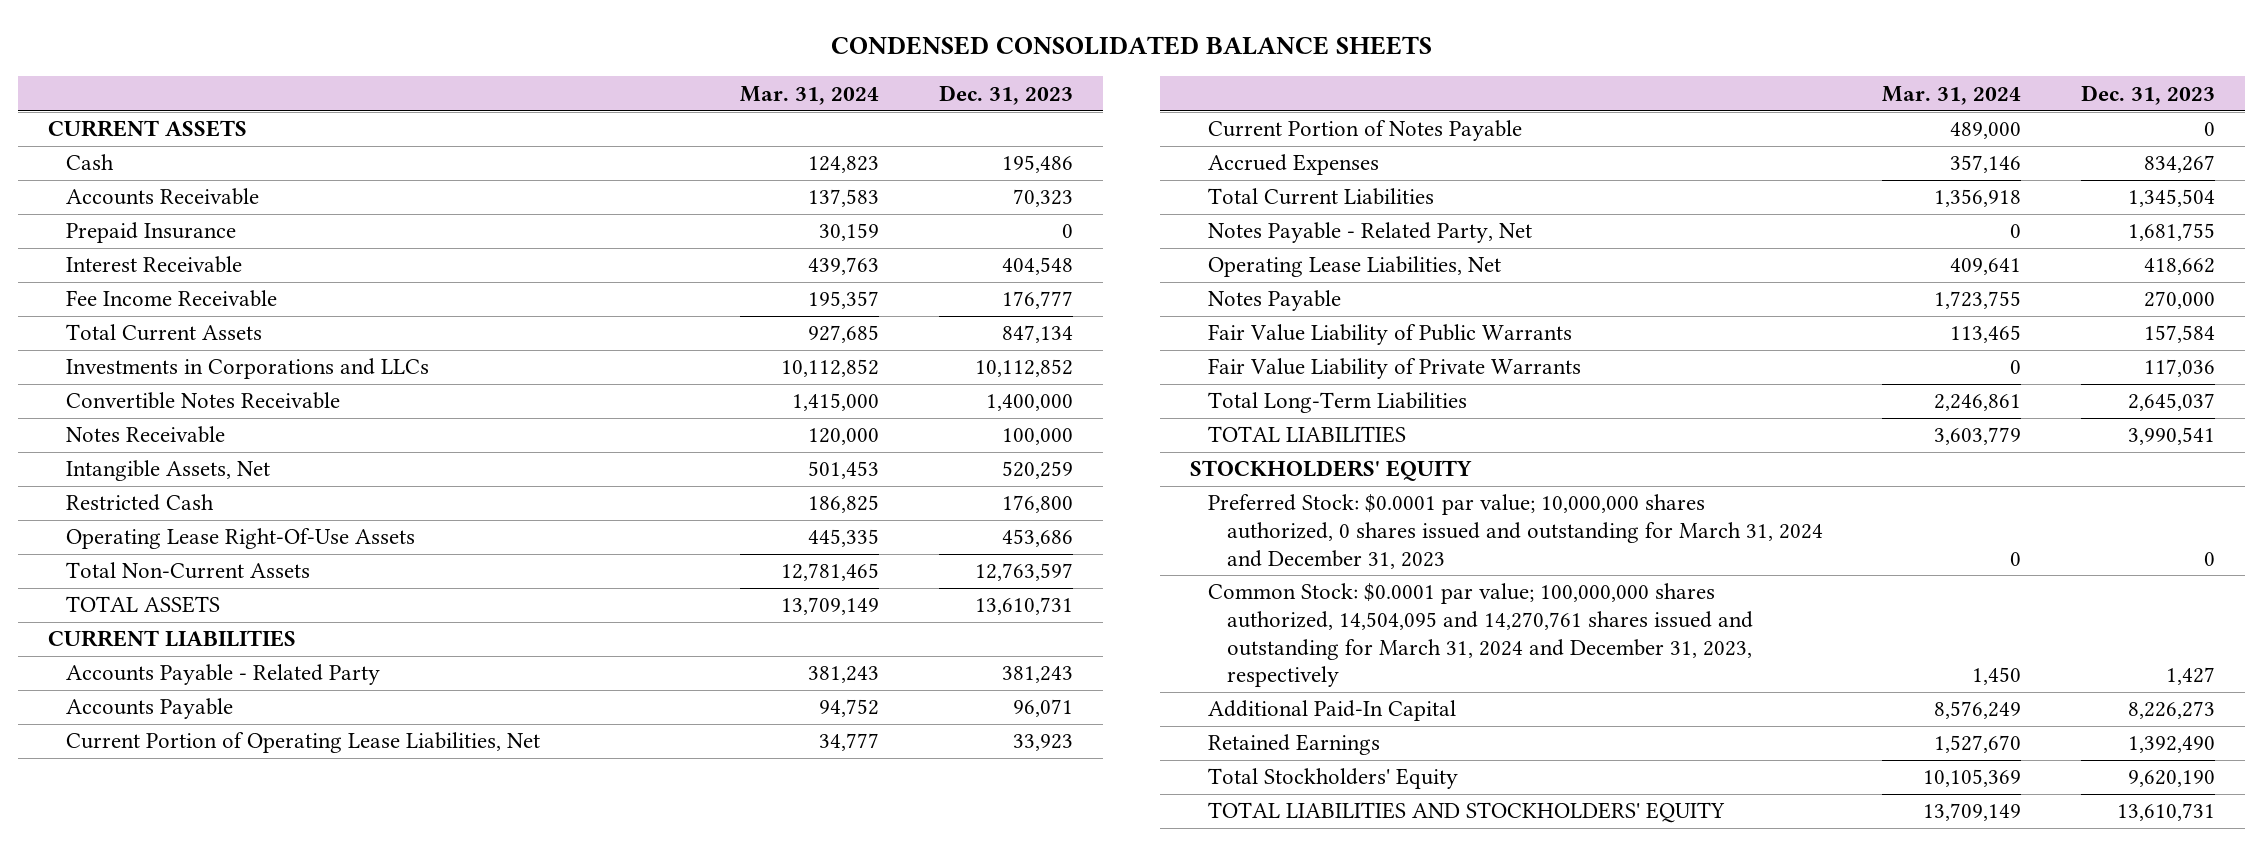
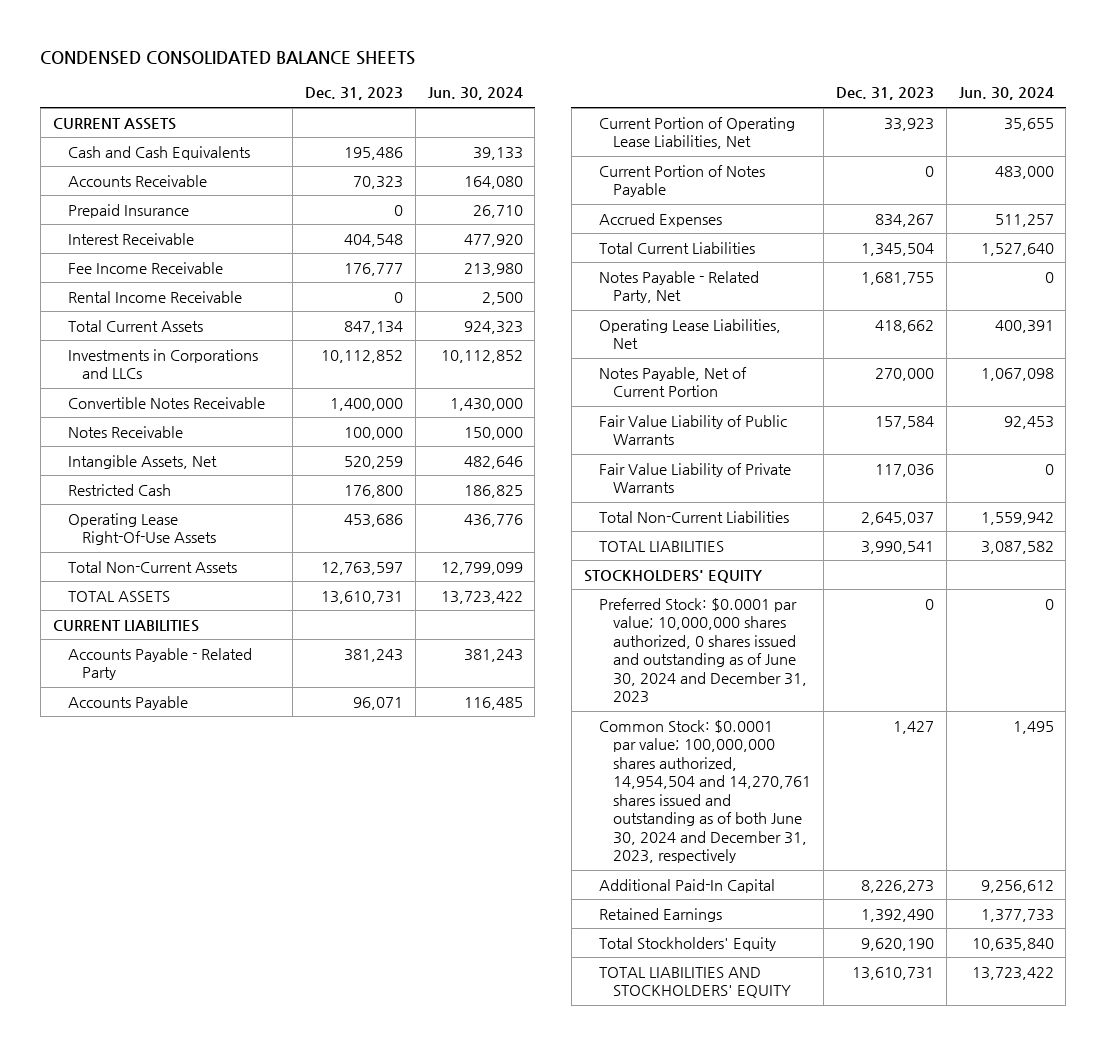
[740,85,880,105] Mar. 31, 2024 -> none
none -> [427,87,523,101] Jun. 30, 2024
[66,154,115,171] Cash -> [67,145,250,160] Cash and Cash Equivalents
none -> [67,290,242,303] Rental Income Receivable
[1208,290,1342,312] Notes Payable -> [598,366,747,398] Notes Payable, Net of Current Portion
[1208,392,1468,414] Total Long-Term Liabilities -> [598,510,789,523] Total Non-Current Liabilities
[1208,494,1823,569] Preferred Stock: $0.0001 par value; 10,000,000 shares authorized, 0 shares issued and outstanding for March 31, 2024 and December 31, 2023 -> [598,597,808,704] Preferred Stock: $0.0001 par value; 10,000,000 shares authorized, 0 shares issued and outstanding as of June 30, 2024 and December 31, 2023
[1208,583,1753,688] Common Stock: $0.0001 par value; 100,000,000 shares authorized, 14,504,095 and 14,270,761 shares issued and outstanding for March 31, 2024 and December 31, 2023, respectively -> [598,719,812,864] Common Stock: $0.0001 par value; 100,000,000 shares authorized, 14,954,504 and 14,270,761 shares issued and outstanding as of both June 30, 2024 and December 31, 2023, respectively

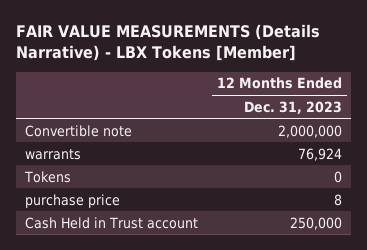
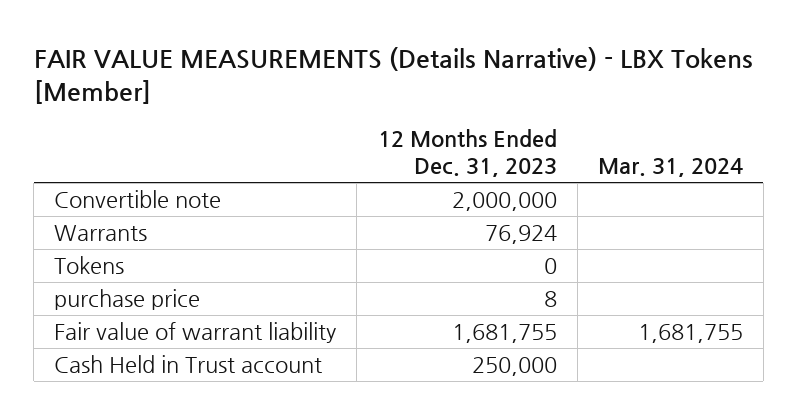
none -> [597,157,743,177] Mar. 31, 2024
[25,148,82,160] warrants -> [54,225,148,242] Warrants
none -> [54,322,337,344] Fair value of warrant liability

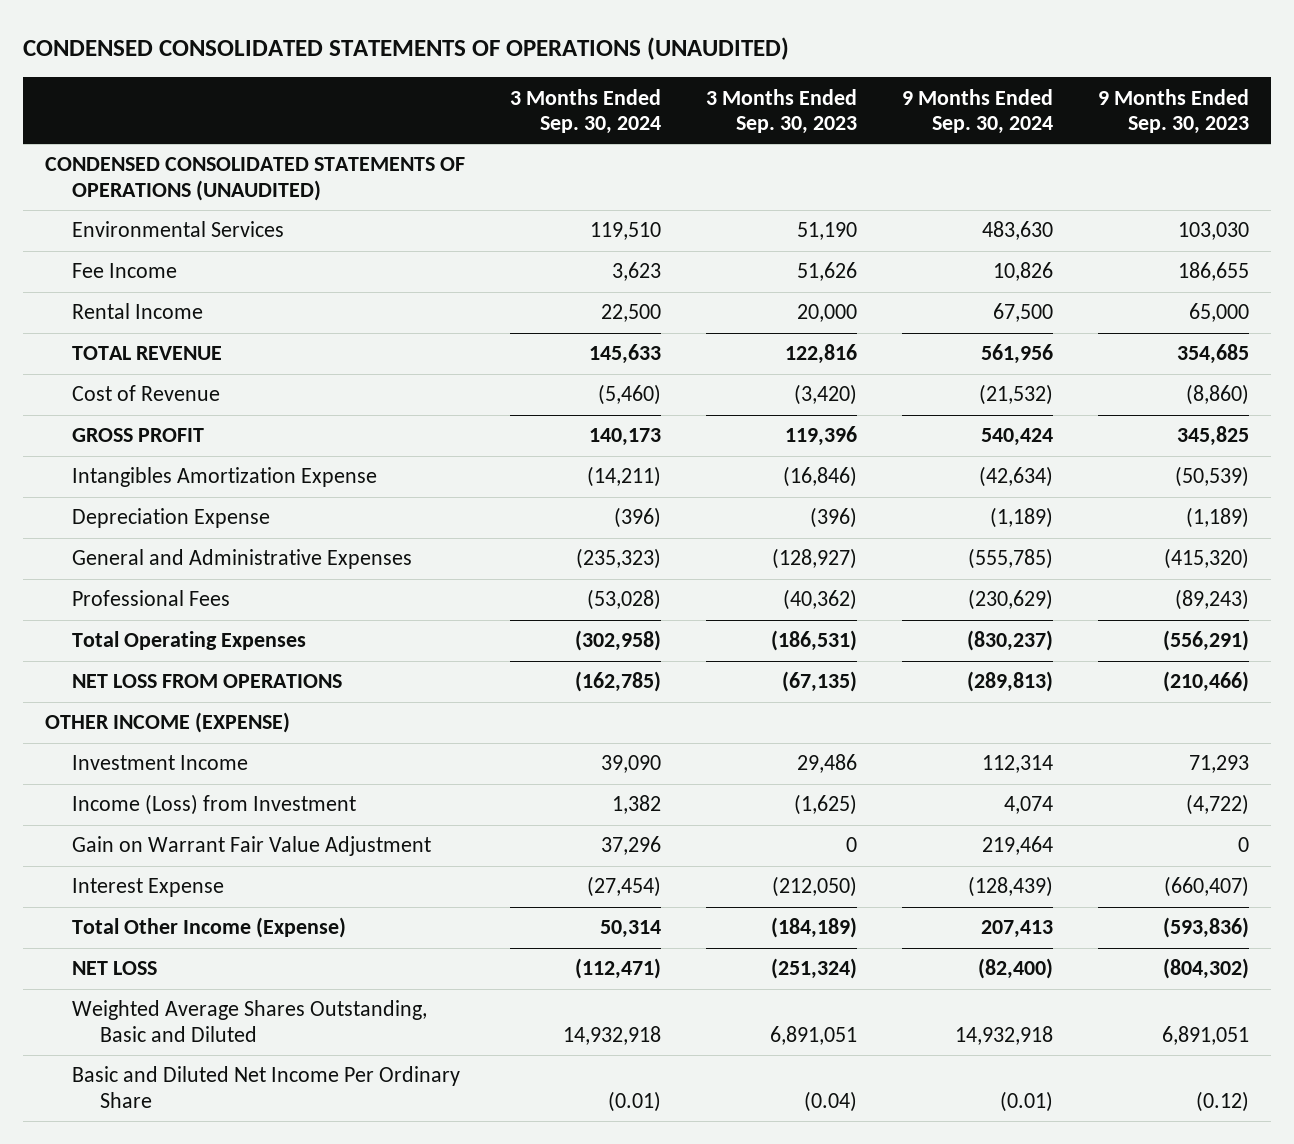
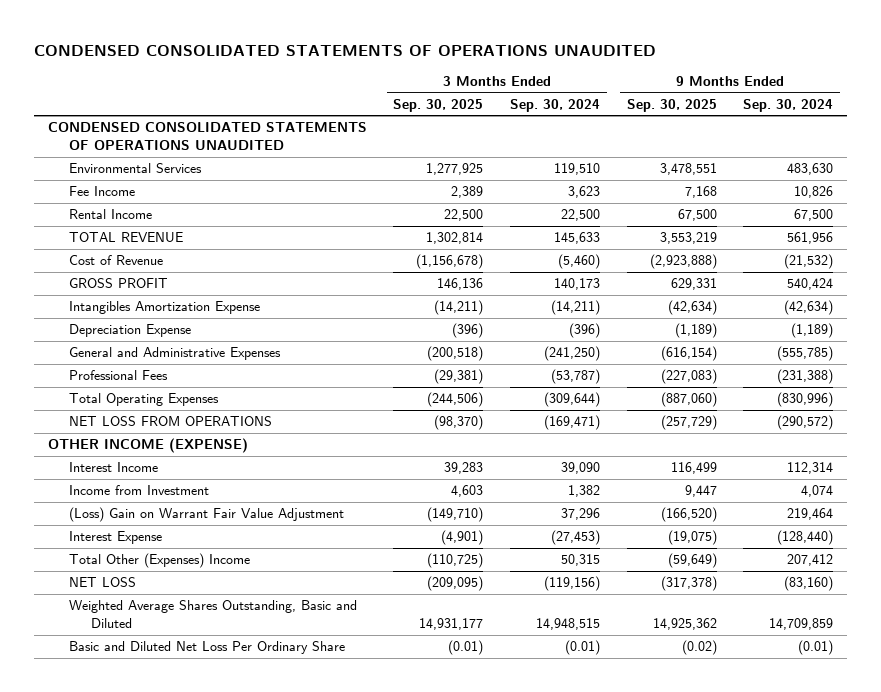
[22,36,789,60] CONDENSED CONSOLIDATED STATEMENTS OF OPERATIONS (UNAUDITED) -> [34,44,657,56] CONDENSED CONSOLIDATED STATEMENTS OF OPERATIONS UNAUDITED
[705,88,857,134] 3 Months Ended Sep. 30, 2023 -> none
[1097,88,1249,134] 9 Months Ended Sep. 30, 2023 -> none
none -> [393,98,484,112] Sep. 30, 2025
none -> [626,98,717,112] Sep. 30, 2025
[45,157,466,201] CONDENSED CONSOLIDATED STATEMENTS OF OPERATIONS (UNAUDITED) -> [47,122,367,150] CONDENSED CONSOLIDATED STATEMENTS OF OPERATIONS UNAUDITED
[575,548,661,570] (235,323) -> [544,346,601,362] (241,250)
[586,589,661,611] (53,028) -> [551,369,601,385] (53,787)
[967,589,1053,611] (230,629) -> [777,369,834,385] (231,388)
[574,630,661,652] (302,958) -> [544,392,601,408] (309,644)
[966,630,1053,652] (830,237) -> [777,392,834,408] (830,996)
[574,671,661,693] (162,785) -> [544,415,601,431] (169,471)
[966,671,1053,693] (289,813) -> [777,415,834,431] (290,572)
[72,755,249,771] Investment Income -> [69,462,159,473] Interest Income
[72,794,357,816] Income (Loss) from Investment -> [69,485,210,496] Income from Investment
[72,836,432,857] Gain on Warrant Fair Value Adjustment -> [69,507,345,523] (Loss) Gain on Warrant Fair Value Adjustment
[586,876,661,898] (27,454) -> [551,530,601,546] (27,453)
[967,876,1053,898] (128,439) -> [777,530,834,546] (128,440)
[72,917,347,939] Total Other Income (Expense) -> [69,553,251,569] Total Other (Expenses) Income
[599,920,661,939] 50,314 -> [561,554,601,567] 50,315
[980,920,1053,939] 207,413 -> [787,554,834,567] 207,412
[574,958,661,980] (112,471) -> [544,576,601,592] (119,156)
[977,958,1053,980] (82,400) -> [784,576,834,592] (83,160)
[562,1025,661,1045] 14,932,918 -> [536,617,601,630] 14,948,515
[954,1025,1053,1045] 14,932,918 -> [769,617,834,630] 14,709,859
[72,1066,461,1108] Basic and Diluted Net Income Per Ordinary Share -> [69,641,346,655] Basic and Diluted Net Loss Per Ordinary Share

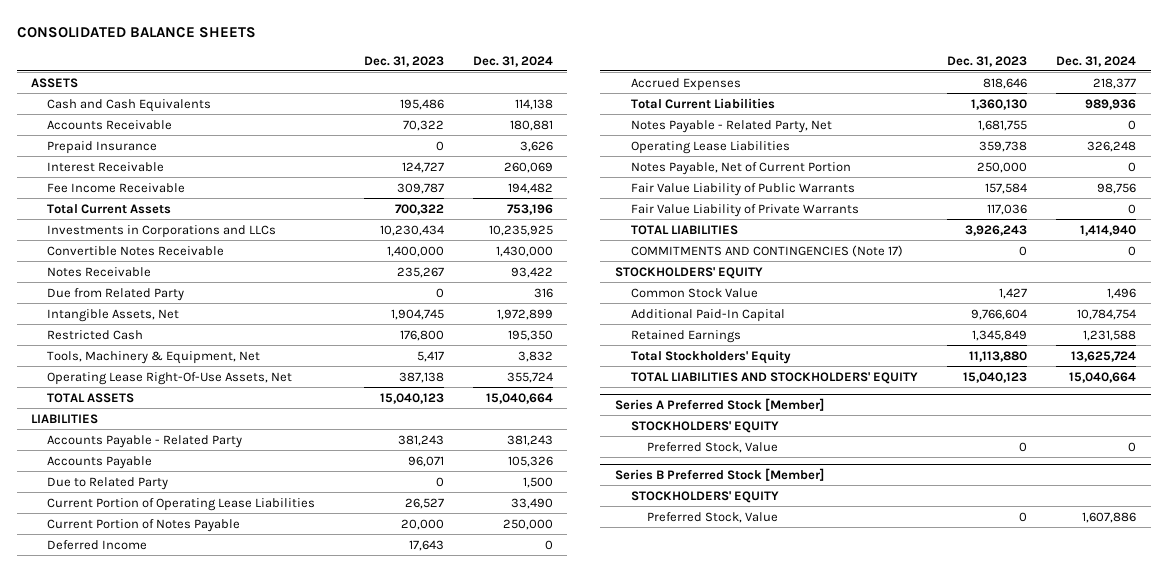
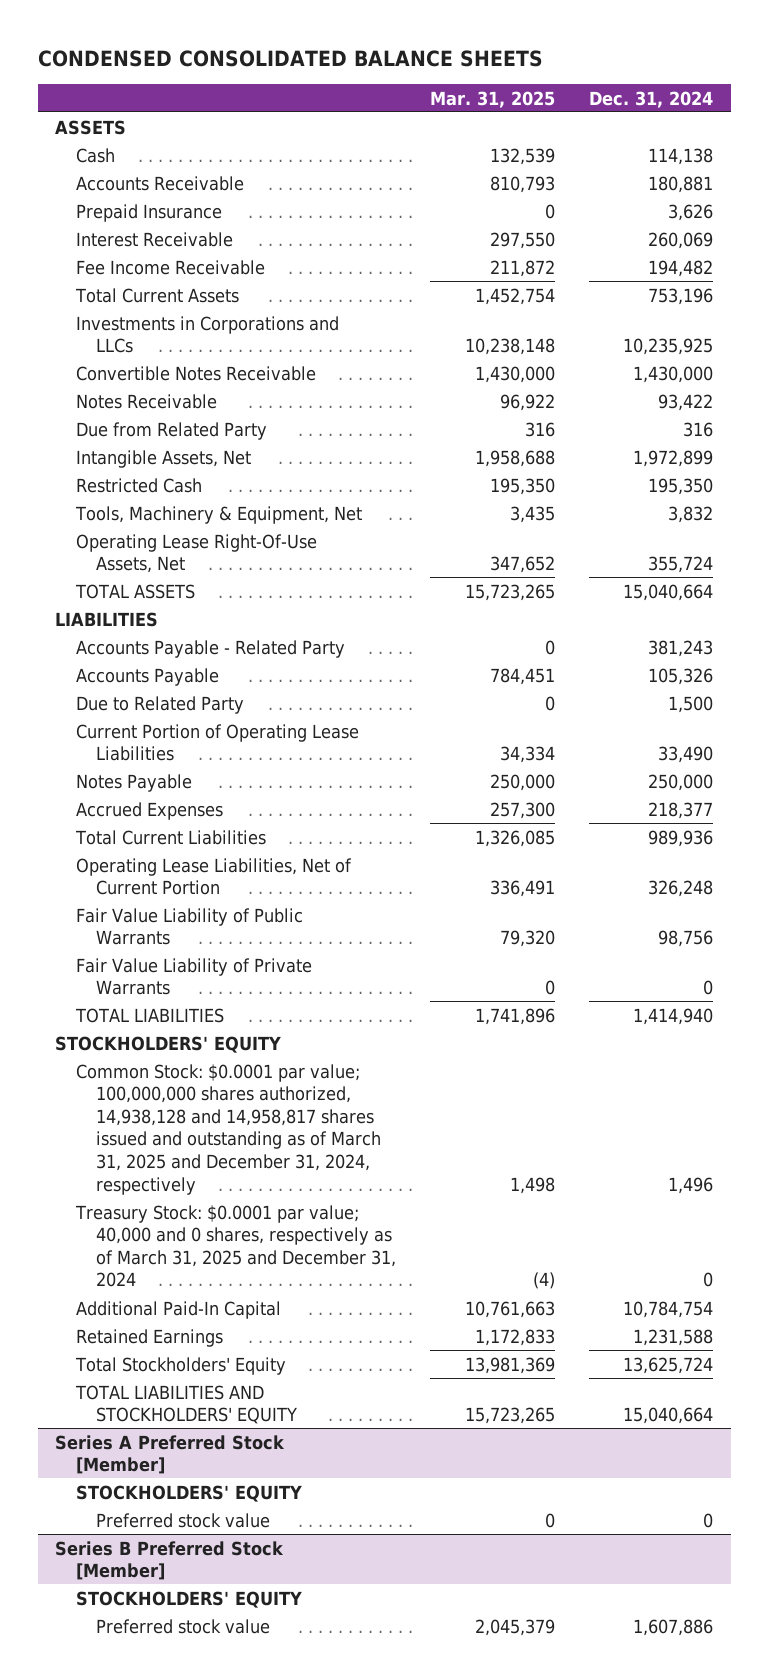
[16,26,256,38] CONSOLIDATED BALANCE SHEETS -> [37,50,543,68] CONDENSED CONSOLIDATED BALANCE SHEETS
[363,55,444,67] Dec. 31, 2023 -> none
none -> [430,90,556,108] Mar. 31, 2025
[47,98,212,112] Cash and Cash Equivalents -> [75,147,115,163] Cash
[47,539,148,550] Deferred Income -> none
[47,518,241,532] Current Portion of Notes Payable -> [75,773,192,792] Notes Payable
[630,119,832,133] Notes Payable - Related Party, Net -> none
[630,161,851,175] Notes Payable, Net of Current Portion -> none
[630,140,790,154] Operating Lease Liabilities -> [75,857,352,896] Operating Lease Liabilities, Net of Current Portion
[630,244,903,257] COMMITMENTS AND CONTINGENCIES (Note 17) -> none
[630,287,758,298] Common Stock Value -> [75,1063,382,1195] Common Stock: $0.0001 par value; 100,000,000 shares authorized, 14,938,128 and 14,958,817 shares issued and outstanding as of March 31, 2025 and December 31, 2024, respectively
none -> [74,1204,397,1288] Treasury Stock: $0.0001 par value; 40,000 and 0 shares, respectively as of March 31, 2025 and December 31, 2024
[647,441,779,453] Preferred Stock, Value -> [96,1512,271,1528] Preferred stock value
[647,511,779,523] Preferred Stock, Value -> [96,1618,271,1634] Preferred stock value

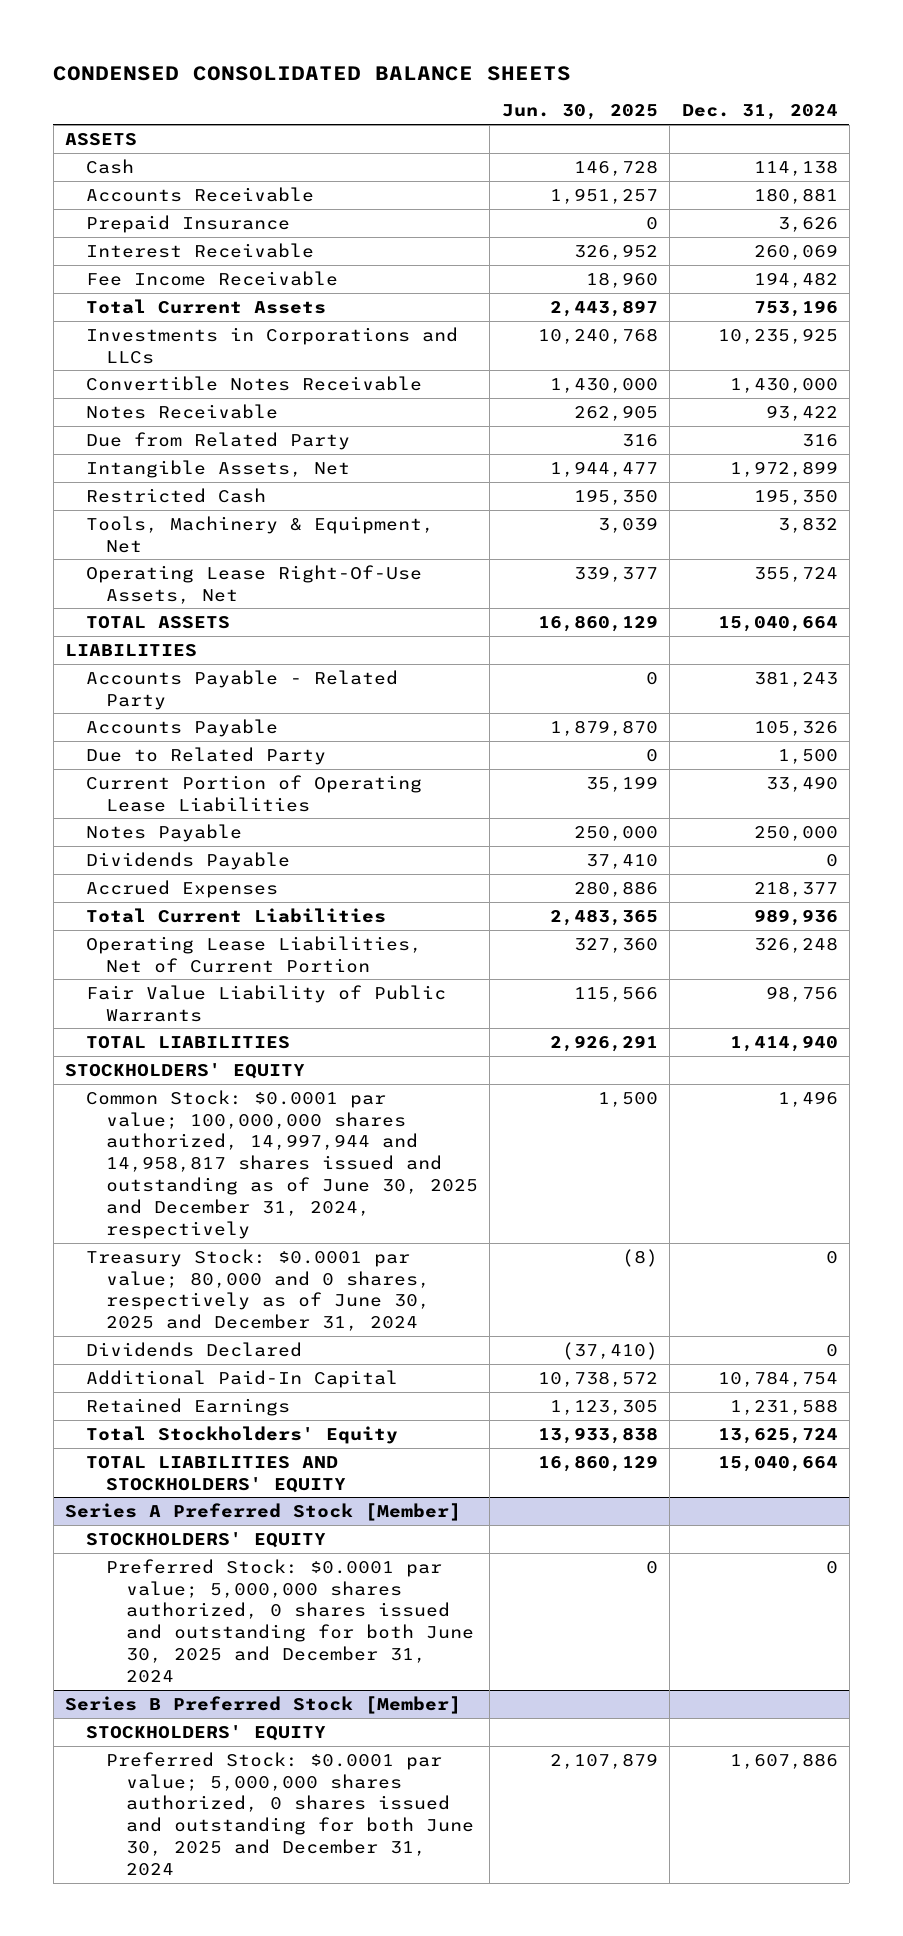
[430,90,556,108] Mar. 31, 2025 -> none
none -> [501,104,658,121] Jun. 30, 2025
none -> [85,851,290,870] Dividends Payable
[75,957,312,996] Fair Value Liability of Private Warrants -> none
[75,1063,382,1195] Common Stock: $0.0001 par value; 100,000,000 shares authorized, 14,938,128 and 14,958,817 shares issued and outstanding as of March 31, 2025 and December 31, 2024, respectively -> [85,1089,478,1239] Common Stock: $0.0001 par value; 100,000,000 shares authorized, 14,997,944 and 14,958,817 shares issued and outstanding as of June 30, 2025 and December 31, 2024, respectively
[74,1204,397,1288] Treasury Stock: $0.0001 par value; 40,000 and 0 shares, respectively as of March 31, 2025 and December 31, 2024 -> [85,1248,430,1332] Treasury Stock: $0.0001 par value; 80,000 and 0 shares, respectively as of June 30, 2025 and December 31, 2024
none -> [85,1341,302,1357] Dividends Declared
[96,1512,271,1528] Preferred stock value -> [105,1558,475,1683] Preferred Stock: $0.0001 par value; 5,000,000 shares authorized, 0 shares issued and outstanding for both June 30, 2025 and December 31, 2024
[96,1618,271,1634] Preferred stock value -> [105,1751,475,1876] Preferred Stock: $0.0001 par value; 5,000,000 shares authorized, 0 shares issued and outstanding for both June 30, 2025 and December 31, 2024

